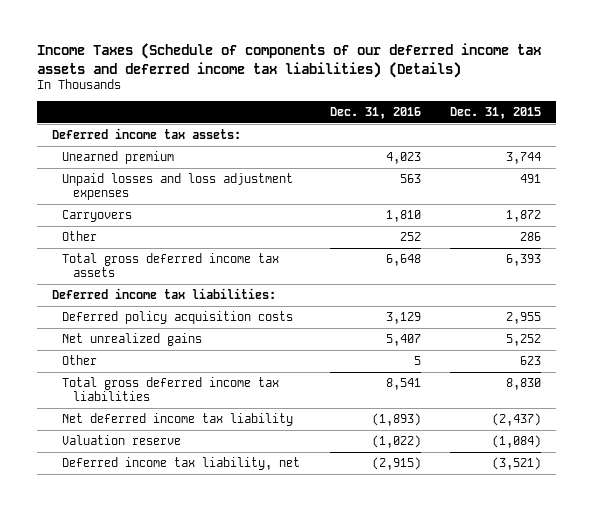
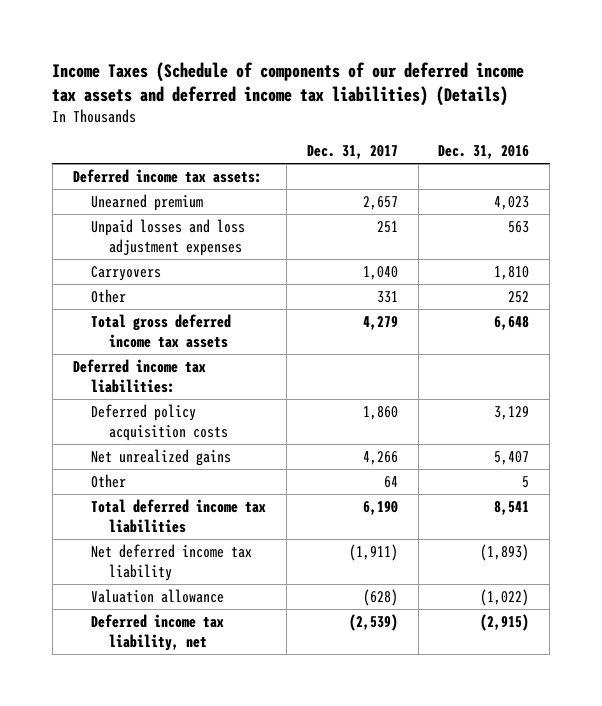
[450,107,542,120] Dec. 31, 2015 -> none
none -> [306,144,398,159] Dec. 31, 2017
[62,376,280,402] Total gross deferred income tax liabilities -> [90,499,266,533] Total deferred income tax liabilities
[62,434,182,445] Valuation reserve -> [90,589,224,604] Valuation allowance

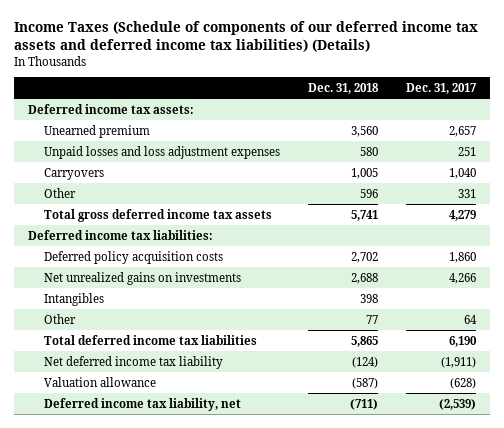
[438,144,530,159] Dec. 31, 2016 -> none
none -> [308,82,380,94] Dec. 31, 2018
[90,449,231,467] Net unrealized gains -> [44,271,242,285] Net unrealized gains on investments
none -> [44,292,105,306] Intangibles

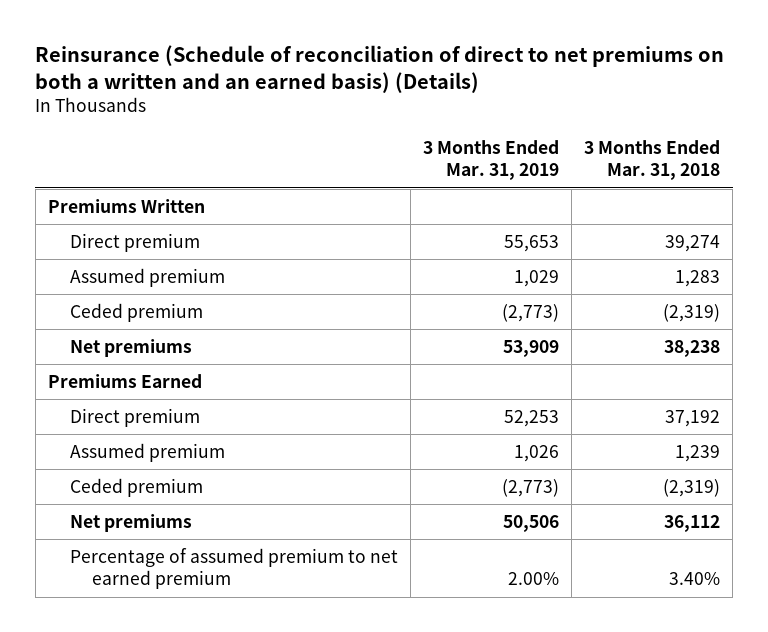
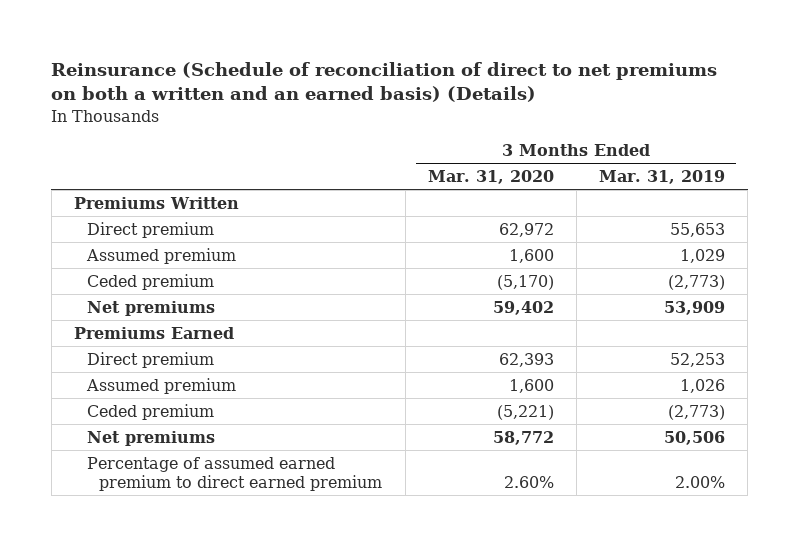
[584,139,721,181] 3 Months Ended Mar. 31, 2018 -> none
none -> [427,170,554,185] Mar. 31, 2020
[70,548,399,590] Percentage of assumed premium to net earned premium -> [86,456,383,491] Percentage of assumed earned premium to direct earned premium

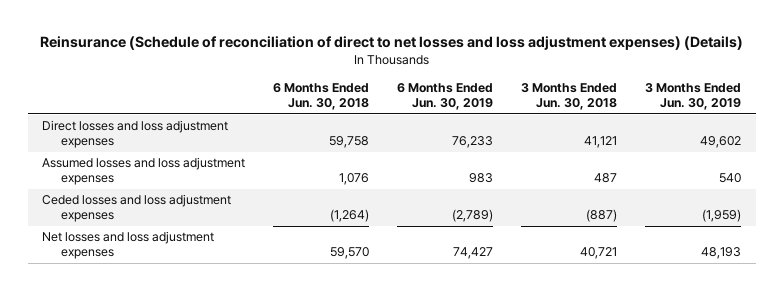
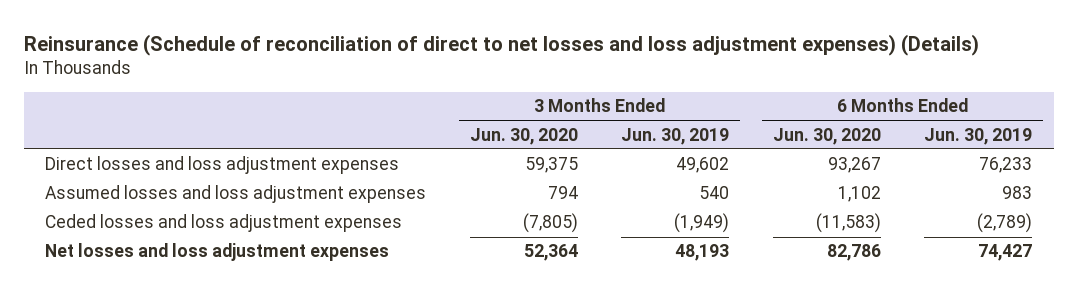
[272,83,369,111] 6 Months Ended Jun. 30, 2018 -> none
[521,83,618,111] 3 Months Ended Jun. 30, 2018 -> none
none -> [469,127,578,145] Jun. 30, 2020
none -> [772,127,881,145] Jun. 30, 2020
[702,209,742,223] (1,959) -> [674,213,730,234] (1,949)

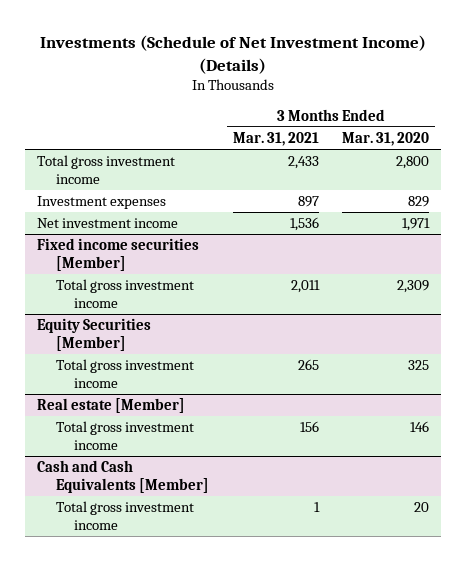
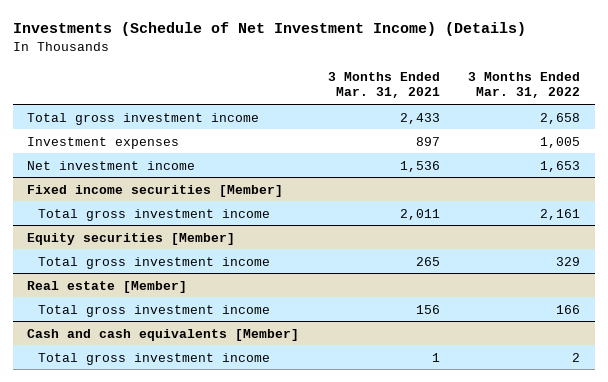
[342,132,430,147] Mar. 31, 2020 -> none
none -> [468,72,581,99] 3 Months Ended Mar. 31, 2022
[37,318,152,351] Equity Securities [Member] -> [27,232,236,245] Equity securities [Member]
[37,460,209,493] Cash and Cash Equivalents [Member] -> [27,328,300,341] Cash and cash equivalents [Member]

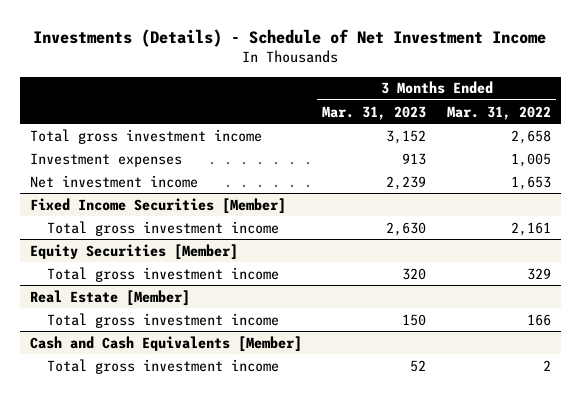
[13,22,527,37] Investments (Schedule of Net Investment Income) (Details) -> [33,28,547,47] Investments (Details) - Schedule of Net Investment Income
[327,72,440,99] 3 Months Ended Mar. 31, 2021 -> none
none -> [322,105,427,120] Mar. 31, 2023
[27,184,284,197] Fixed income securities [Member] -> [30,197,287,214] Fixed Income Securities [Member]
[27,232,236,245] Equity securities [Member] -> [30,243,239,260] Equity Securities [Member]
[27,280,188,293] Real estate [Member] -> [30,289,191,306] Real Estate [Member]
[27,328,300,341] Cash and cash equivalents [Member] -> [30,335,303,352] Cash and Cash Equivalents [Member]

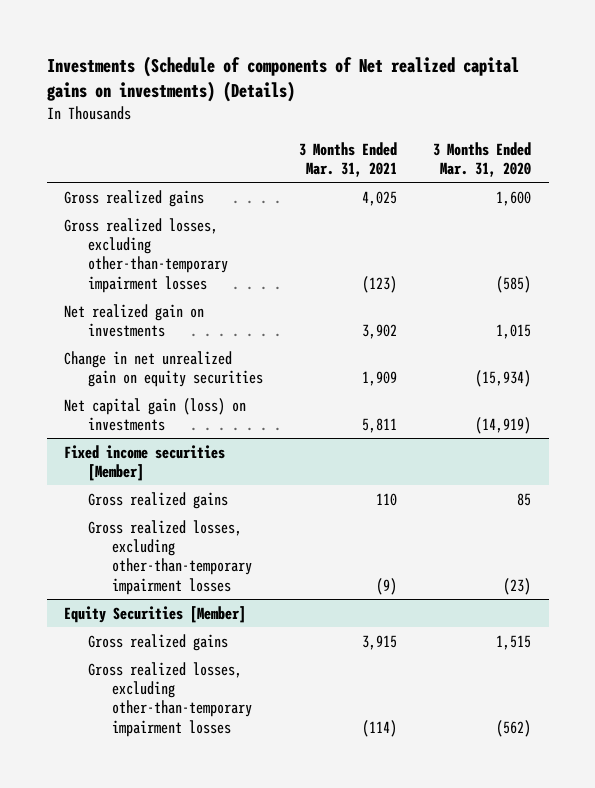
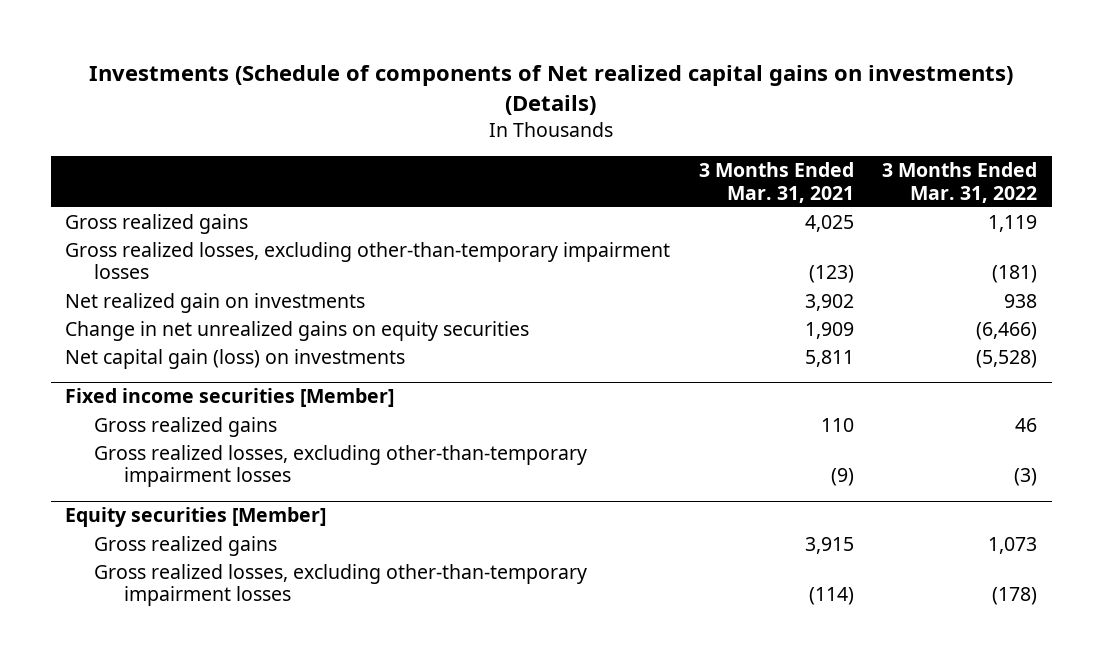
[432,141,531,177] 3 Months Ended Mar. 31, 2020 -> none
none -> [882,162,1038,203] 3 Months Ended Mar. 31, 2022
[64,350,264,388] Change in net unrealized gain on equity securities -> [65,321,530,342] Change in net unrealized gains on equity securities
[64,605,247,623] Equity Securities [Member] -> [65,507,327,528] Equity securities [Member]

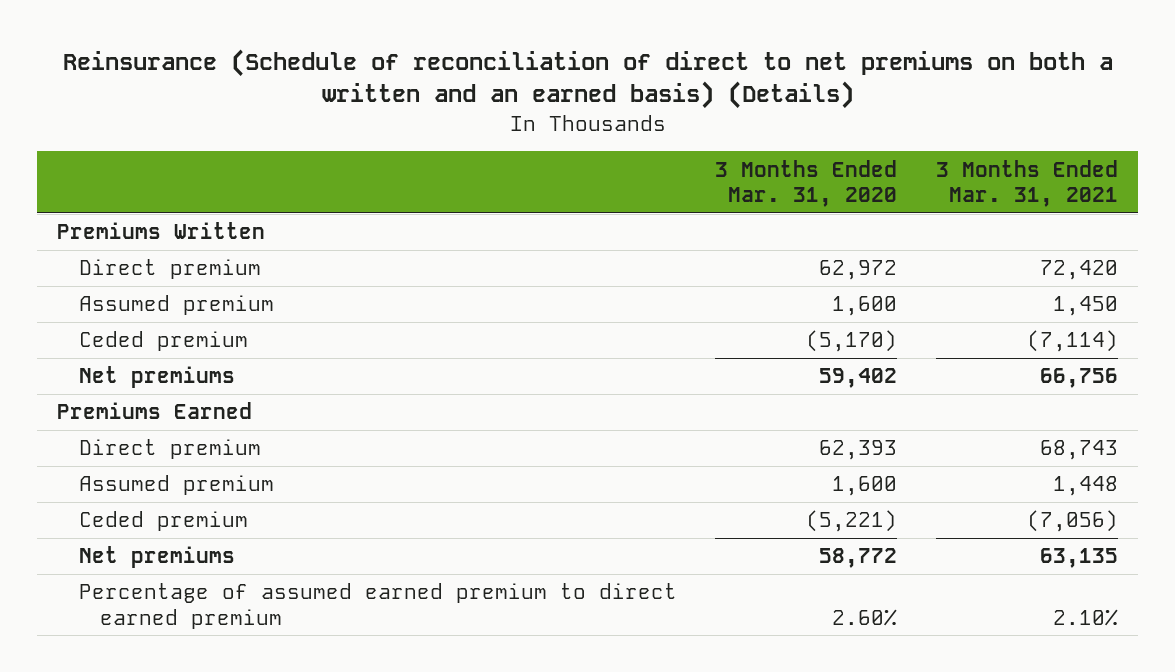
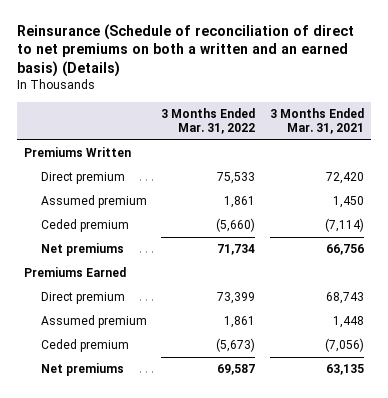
[715,159,898,208] 3 Months Ended Mar. 31, 2020 -> none
none -> [161,107,256,135] 3 Months Ended Mar. 31, 2022
[78,583,677,629] Percentage of assumed earned premium to direct earned premium -> none

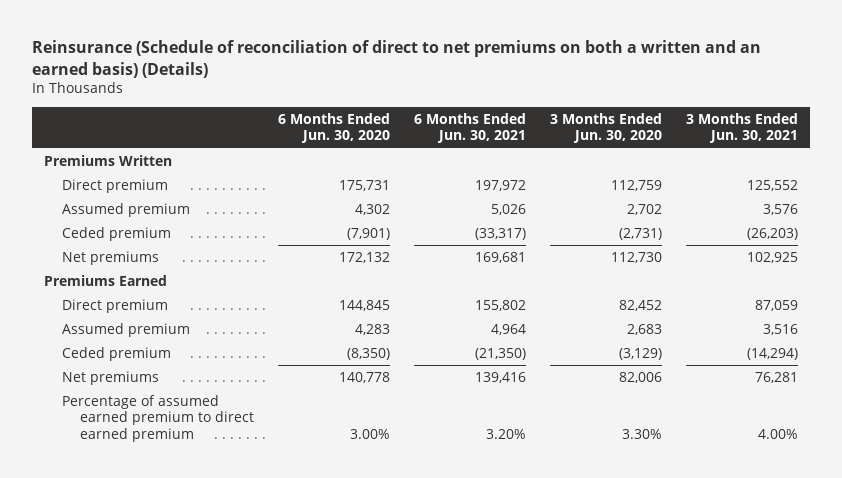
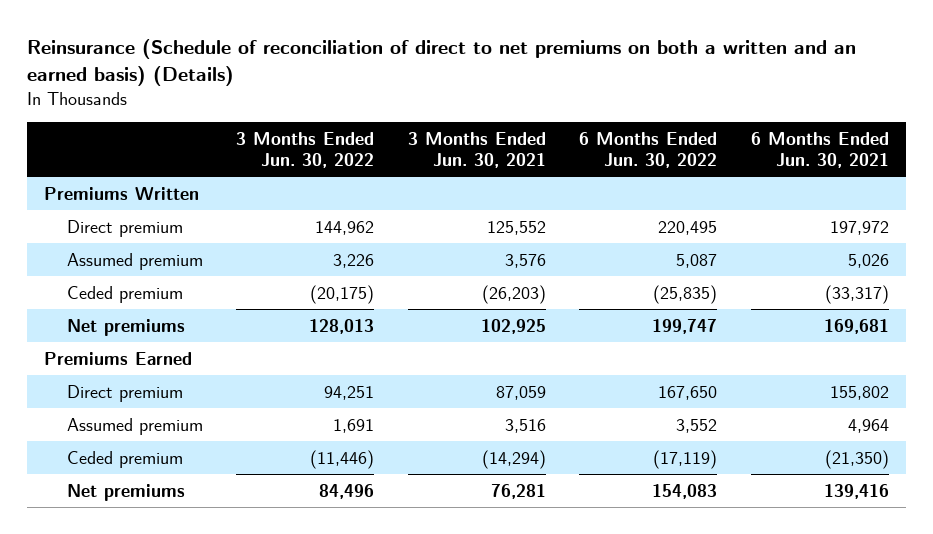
[278,112,391,144] 6 Months Ended Jun. 30, 2020 -> none
[550,112,663,144] 3 Months Ended Jun. 30, 2020 -> none
none -> [236,131,375,168] 3 Months Ended Jun. 30, 2022
none -> [579,131,718,168] 6 Months Ended Jun. 30, 2022
[61,395,255,442] Percentage of assumed earned premium to direct earned premium -> none

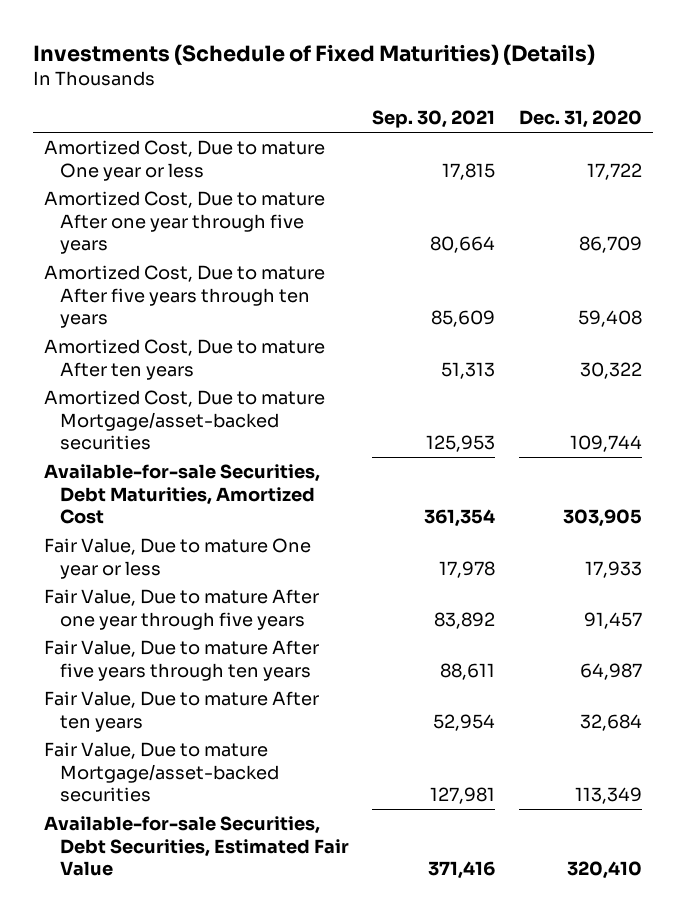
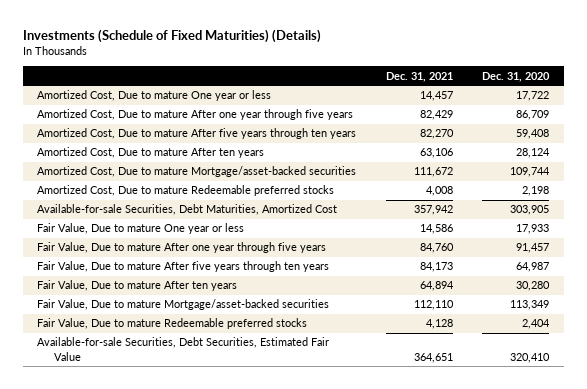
[372,110,496,129] Sep. 30, 2021 -> none
none -> [385,71,453,82] Dec. 31, 2021
[579,361,642,379] 30,322 -> [516,148,551,159] 28,124
none -> [37,185,335,197] Amortized Cost, Due to mature Redeemable preferred stocks
[579,713,642,731] 32,684 -> [516,281,551,292] 30,280
none -> [37,318,308,330] Fair Value, Due to mature Redeemable preferred stocks

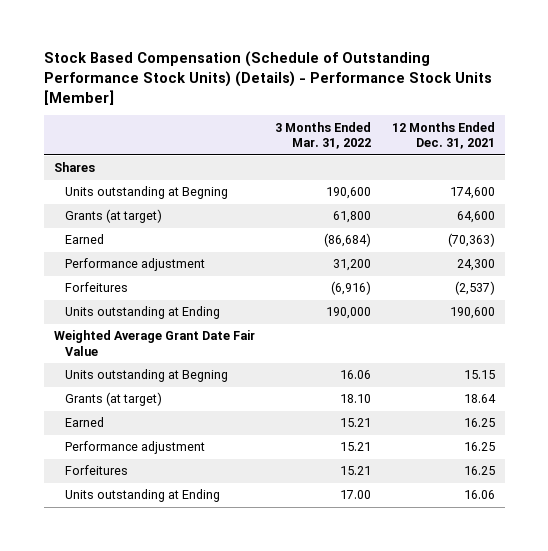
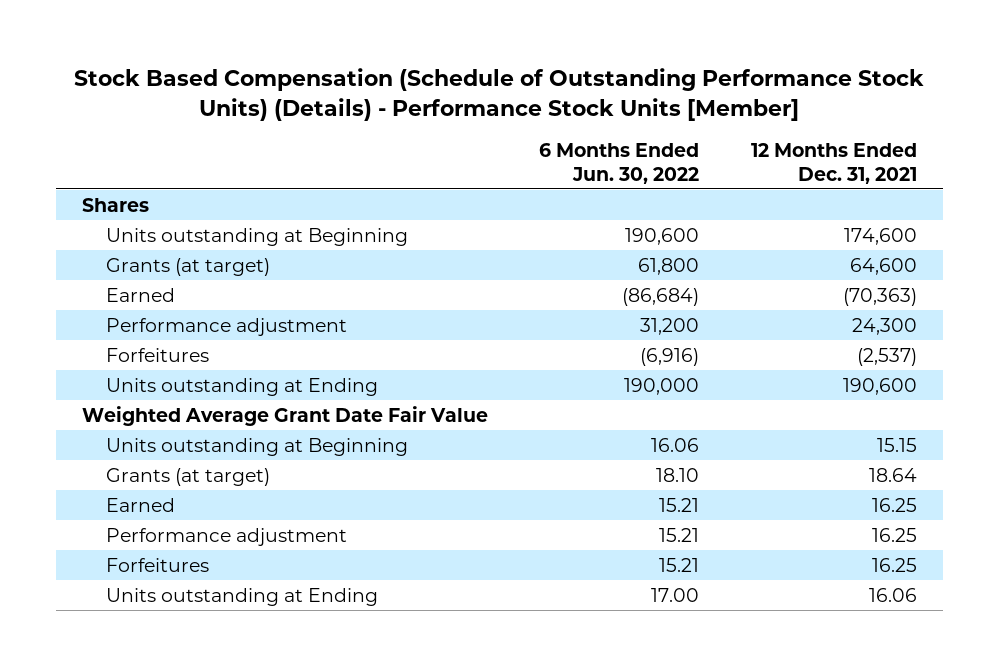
[275,121,372,150] 3 Months Ended Mar. 31, 2022 -> none
none -> [539,142,700,184] 6 Months Ended Jun. 30, 2022
[65,186,229,200] Units outstanding at Begning -> [105,227,408,246] Units outstanding at Beginning
[65,369,229,383] Units outstanding at Begning -> [105,437,408,456] Units outstanding at Beginning

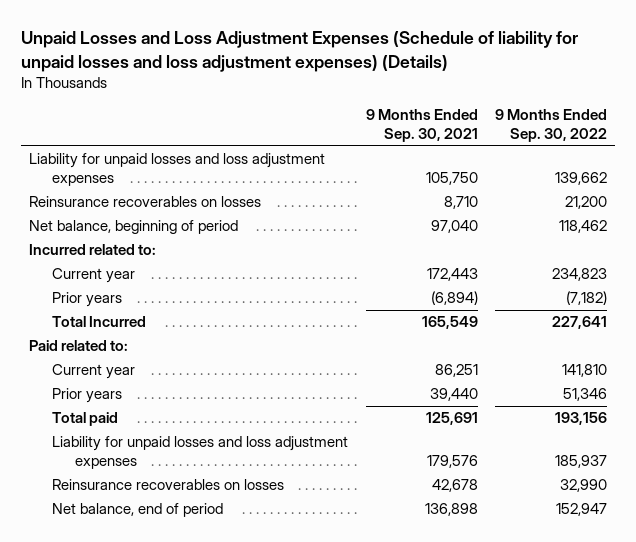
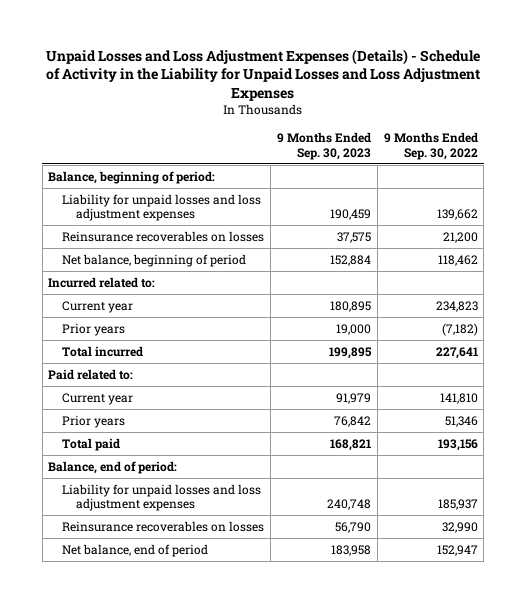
[20,31,578,72] Unpaid Losses and Loss Adjustment Expenses (Schedule of liability for unpaid losses and loss adjustment expenses) (Details) -> [45,48,480,102] Unpaid Losses and Loss Adjustment Expenses (Details) - Schedule of Activity in the Liability for Unpaid Losses and Loss Adjustment Expenses
[365,109,478,143] 9 Months Ended Sep. 30, 2021 -> none
none -> [276,132,371,160] 9 Months Ended Sep. 30, 2023
none -> [48,170,216,184] Balance, beginning of period:
[52,316,147,328] Total Incurred -> [62,345,144,357] Total incurred
none -> [48,460,178,474] Balance, end of period:

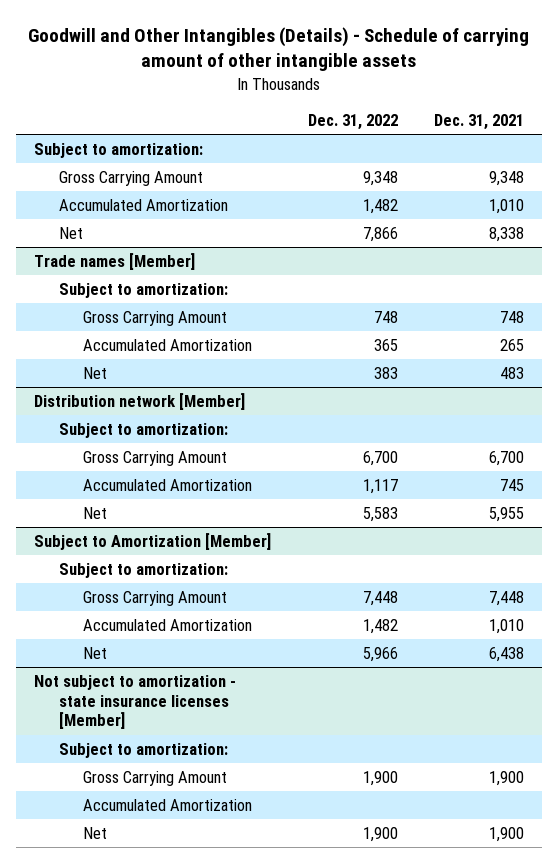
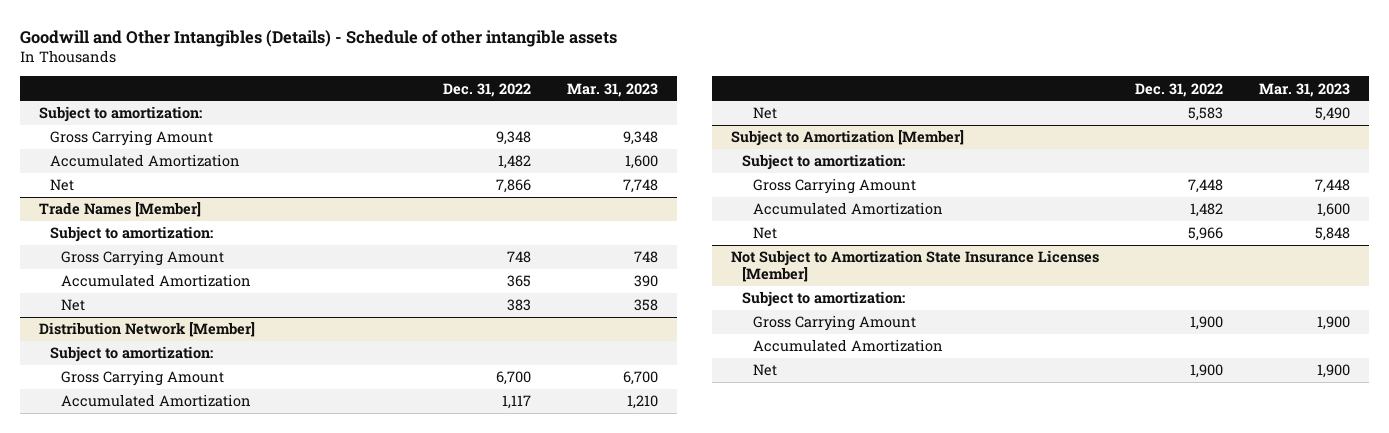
[28,26,530,72] Goodwill and Other Intangibles (Details) - Schedule of carrying amount of other intangible assets -> [20,29,618,47] Goodwill and Other Intangibles (Details) - Schedule of other intangible assets
[433,113,524,130] Dec. 31, 2021 -> none
none -> [567,82,659,97] Mar. 31, 2023
[34,252,196,270] Trade names [Member] -> [38,202,201,218] Trade Names [Member]
[34,392,246,410] Distribution network [Member] -> [38,322,255,338] Distribution Network [Member]
[34,674,237,730] Not subject to amortization - state insurance licenses [Member] -> [730,250,1099,282] Not Subject to Amortization State Insurance Licenses [Member]

